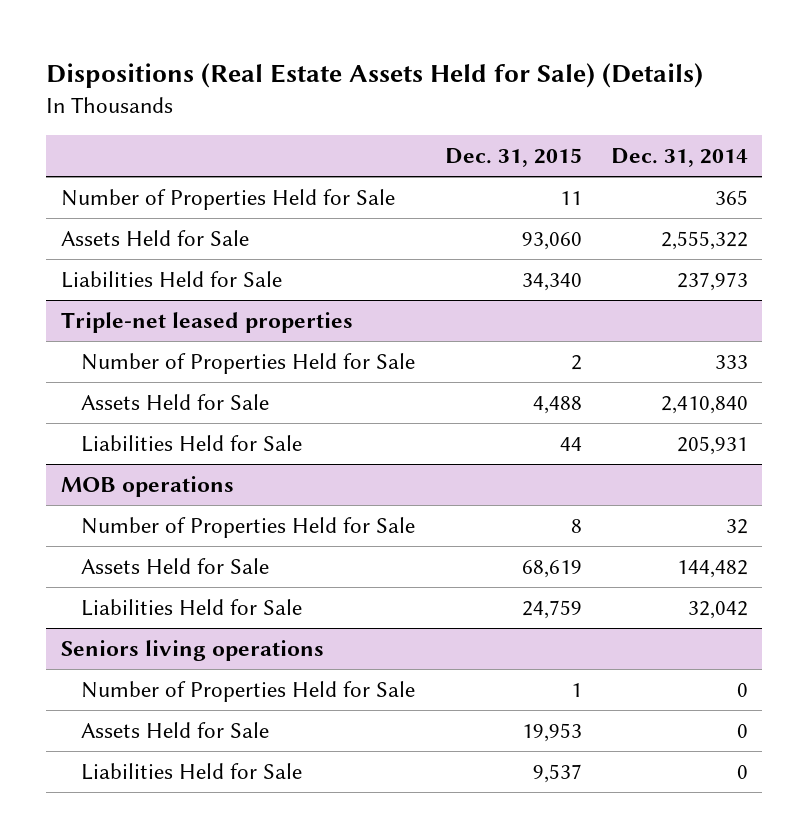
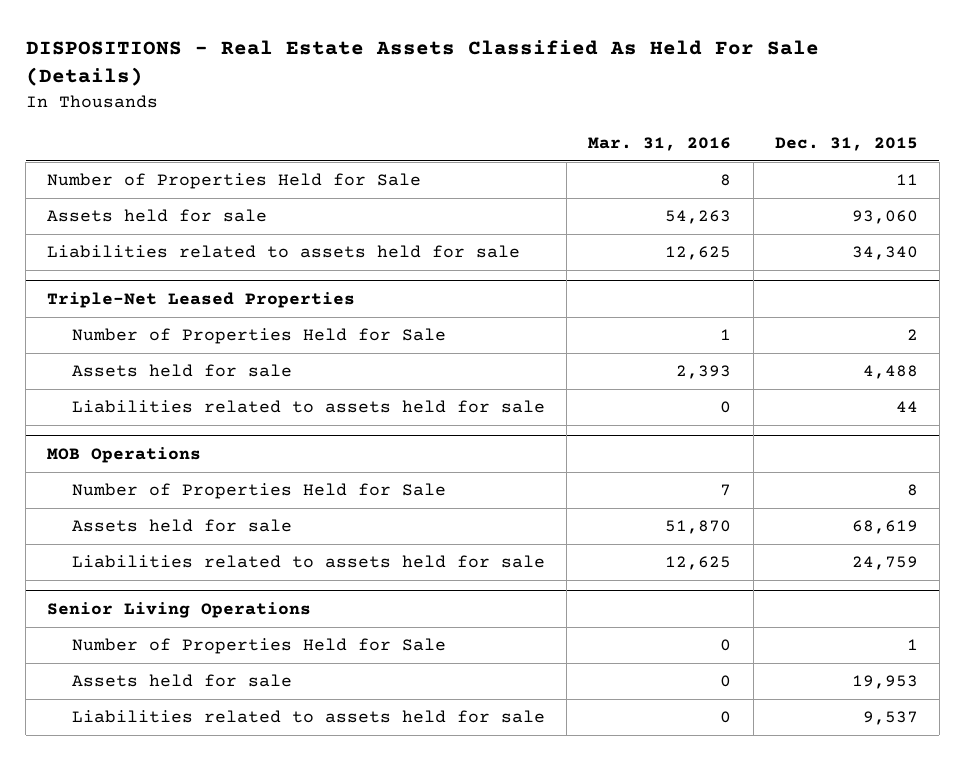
[45,62,703,88] Dispositions (Real Estate Assets Held for Sale) (Details) -> [25,39,819,87] DISPOSITIONS - Real Estate Assets Classified As Held For Sale (Details)
[610,148,748,168] Dec. 31, 2014 -> none
none -> [588,137,732,152] Mar. 31, 2016
[60,229,249,246] Assets Held for Sale -> [47,209,268,223] Assets held for sale
[60,270,282,288] Liabilities Held for Sale -> [47,245,521,259] Liabilities related to assets held for sale
[60,311,353,333] Triple-net leased properties -> [47,292,356,309] Triple-Net Leased Properties
[81,393,270,410] Assets Held for Sale -> [72,364,293,378] Assets held for sale
[81,434,303,452] Liabilities Held for Sale -> [72,400,546,414] Liabilities related to assets held for sale
[60,475,234,497] MOB operations -> [47,447,202,464] MOB Operations
[81,557,270,574] Assets Held for Sale -> [72,519,293,533] Assets held for sale
[81,598,303,616] Liabilities Held for Sale -> [72,555,546,569] Liabilities related to assets held for sale
[60,639,324,661] Seniors living operations -> [47,602,312,619] Senior Living Operations
[81,721,270,738] Assets Held for Sale -> [72,674,293,688] Assets held for sale
[81,762,303,780] Liabilities Held for Sale -> [72,710,546,724] Liabilities related to assets held for sale

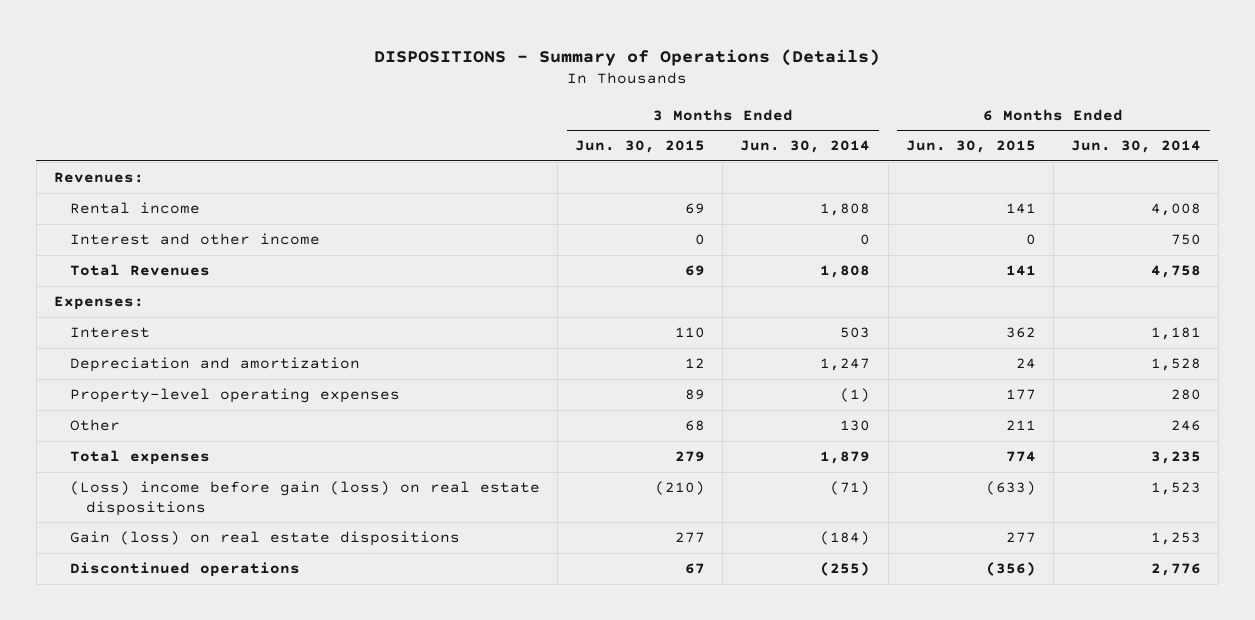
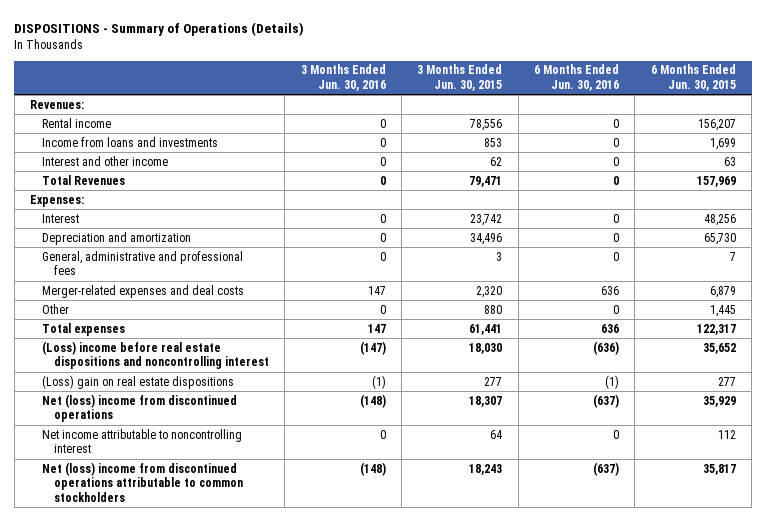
[740,140,871,154] Jun. 30, 2014 -> none
[1070,140,1201,154] Jun. 30, 2014 -> none
none -> [300,64,386,92] 3 Months Ended Jun. 30, 2016
none -> [534,64,620,92] 6 Months Ended Jun. 30, 2016
[685,203,706,215] 69 -> [470,118,503,131] 78,556
[1005,203,1036,215] 141 -> [697,118,736,131] 156,207
none -> [42,136,219,147] Income from loans and investments
[695,234,706,246] 0 -> [490,156,503,166] 62
[1025,234,1036,246] 0 -> [723,156,736,166] 63
[685,265,706,277] 69 -> [469,175,503,187] 79,471
[1005,265,1036,276] 141 -> [696,175,736,187] 157,969
[70,388,401,404] Property-level operating expenses -> none
[70,562,301,578] Discontinued operations -> none
[675,327,706,339] 110 -> [470,213,503,226] 23,742
[1005,327,1036,339] 362 -> [703,213,736,226] 48,256
[685,358,706,369] 12 -> [470,232,503,245] 34,496
[1015,358,1036,370] 24 -> [703,232,736,245] 65,730
none -> [42,250,244,276] General, administrative and professional fees
none -> [42,284,245,298] Merger-related expenses and deal costs
[685,420,706,432] 68 -> [484,304,503,314] 880
[1005,420,1036,431] 211 -> [709,304,736,317] 1,445
[675,451,706,463] 279 -> [469,323,503,335] 61,441
[1005,451,1036,463] 774 -> [696,323,736,335] 122,317
[70,481,541,516] (Loss) income before gain (loss) on real estate dispositions -> [42,340,270,370] (Loss) income before real estate dispositions and noncontrolling interest
[655,481,706,496] (210) -> [469,342,503,354] 18,030
[985,481,1036,496] (633) -> [702,342,736,354] 35,652
[70,531,461,547] Gain (loss) on real estate dispositions -> [42,374,235,389] (Loss) gain on real estate dispositions
none -> [42,393,238,423] Net (loss) income from discontinued operations
none -> [42,428,243,454] Net income attributable to noncontrolling interest
none -> [42,461,244,503] Net (loss) income from discontinued operations attributable to common stockholders

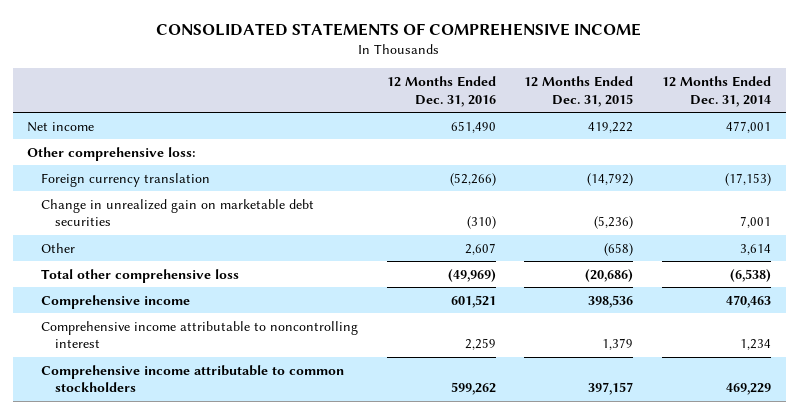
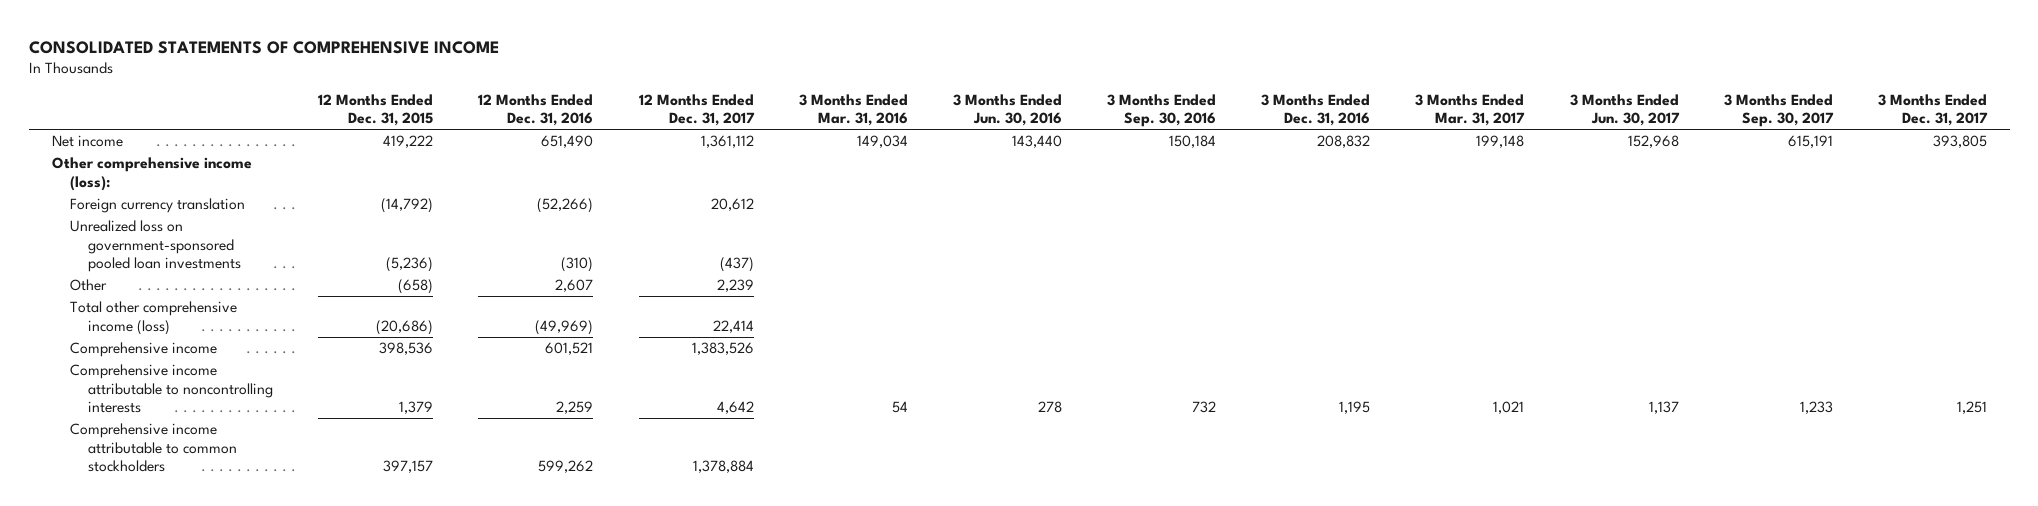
[662,76,772,107] 12 Months Ended Dec. 31, 2014 -> none
none -> [638,93,755,127] 12 Months Ended Dec. 31, 2017
none -> [798,93,908,127] 3 Months Ended Mar. 31, 2016
none -> [952,93,1062,127] 3 Months Ended Jun. 30, 2016
none -> [1107,93,1217,128] 3 Months Ended Sep. 30, 2016
none -> [1261,93,1371,127] 3 Months Ended Dec. 31, 2016
none -> [1415,93,1526,127] 3 Months Ended Mar. 31, 2017
none -> [1569,93,1680,127] 3 Months Ended Jun. 30, 2017
none -> [1723,93,1834,128] 3 Months Ended Sep. 30, 2017
none -> [1877,93,1988,127] 3 Months Ended Dec. 31, 2017
[27,146,197,161] Other comprehensive loss: -> [51,157,252,191] Other comprehensive income (loss):
[40,198,314,227] Change in unrealized gain on marketable debt securities -> [69,220,242,272] Unrealized loss on government-sponsored pooled loan investments
[40,268,239,283] Total other comprehensive loss -> [69,301,237,335] Total other comprehensive income (loss)
[40,320,358,349] Comprehensive income attributable to noncontrolling interest -> [69,364,274,413] Comprehensive income attributable to noncontrolling interests

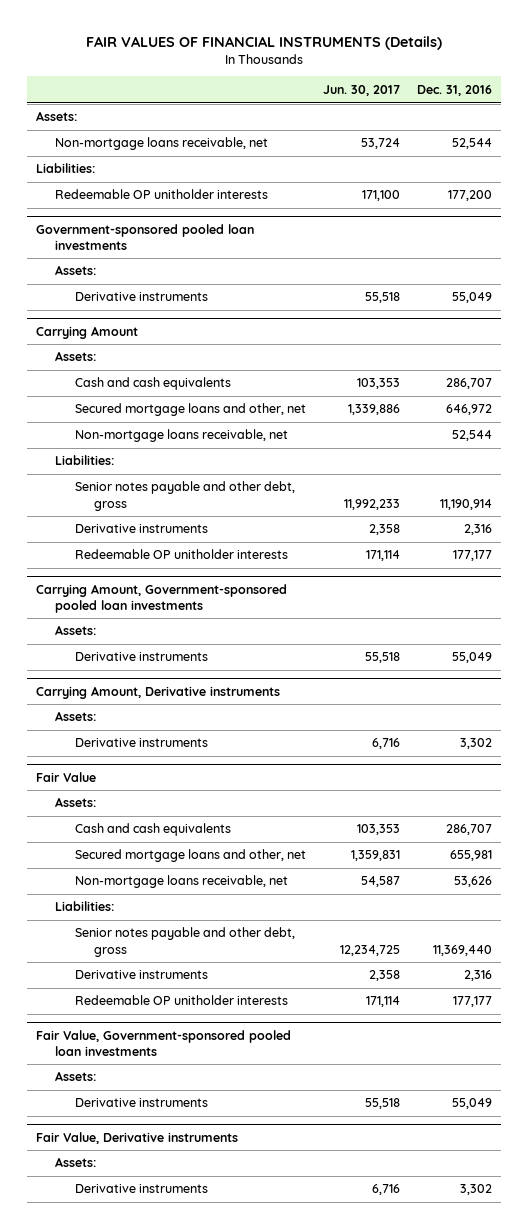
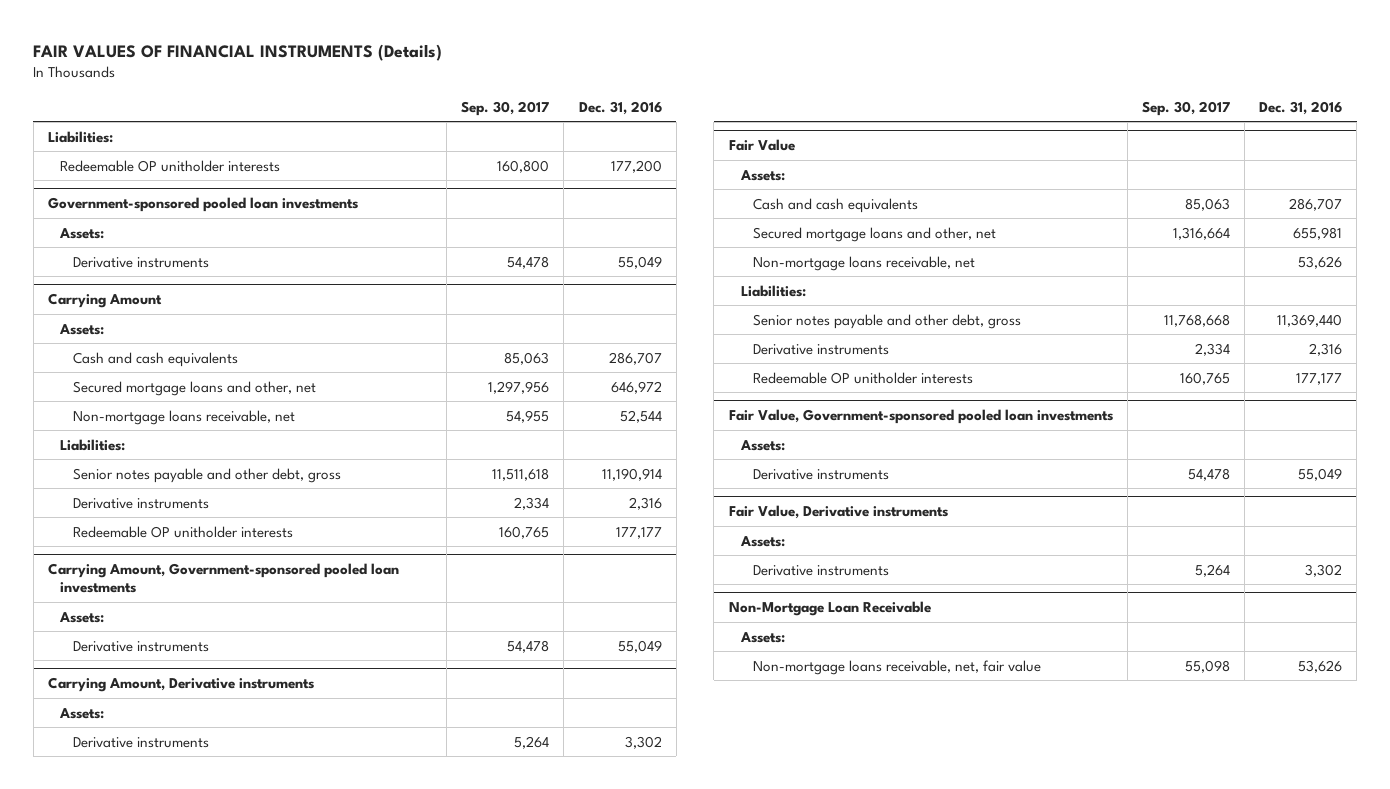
[322,84,400,96] Jun. 30, 2017 -> none
none -> [461,100,550,116] Sep. 30, 2017
[35,111,77,122] Assets: -> none
[55,137,269,151] Non-mortgage loans receivable, net -> none
none -> [728,601,931,617] Non-Mortgage Loan Receivable
none -> [739,631,785,643] Assets:
none -> [753,659,1042,675] Non-mortgage loans receivable, net, fair value

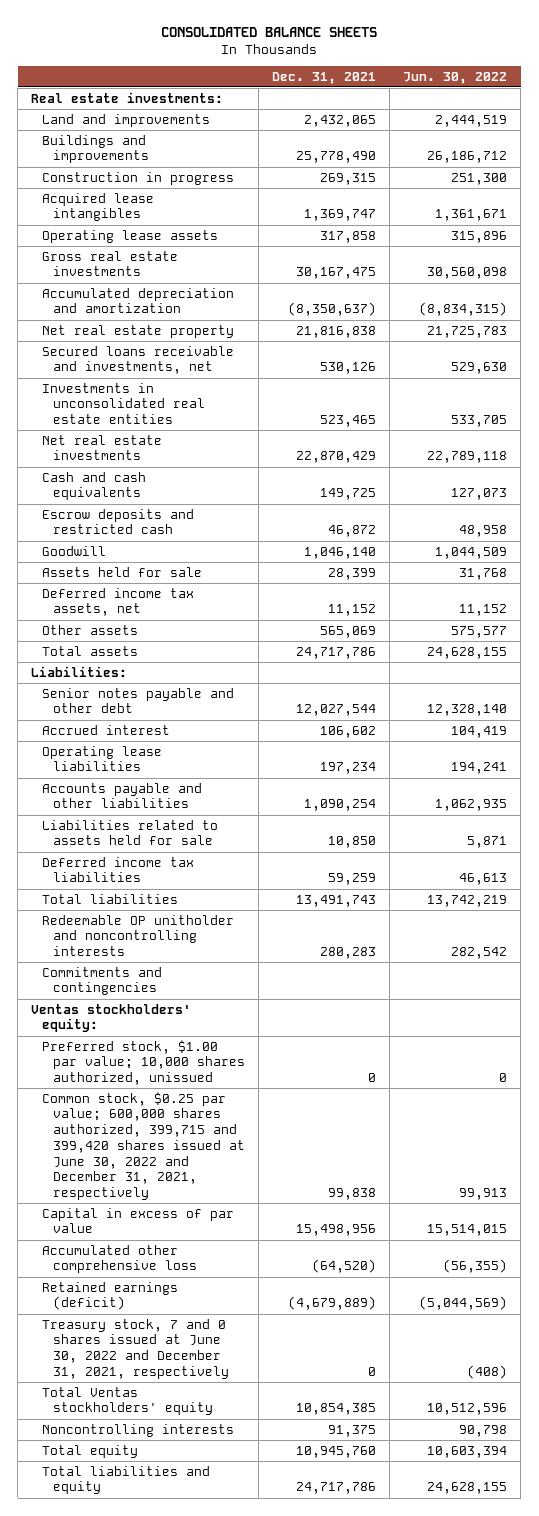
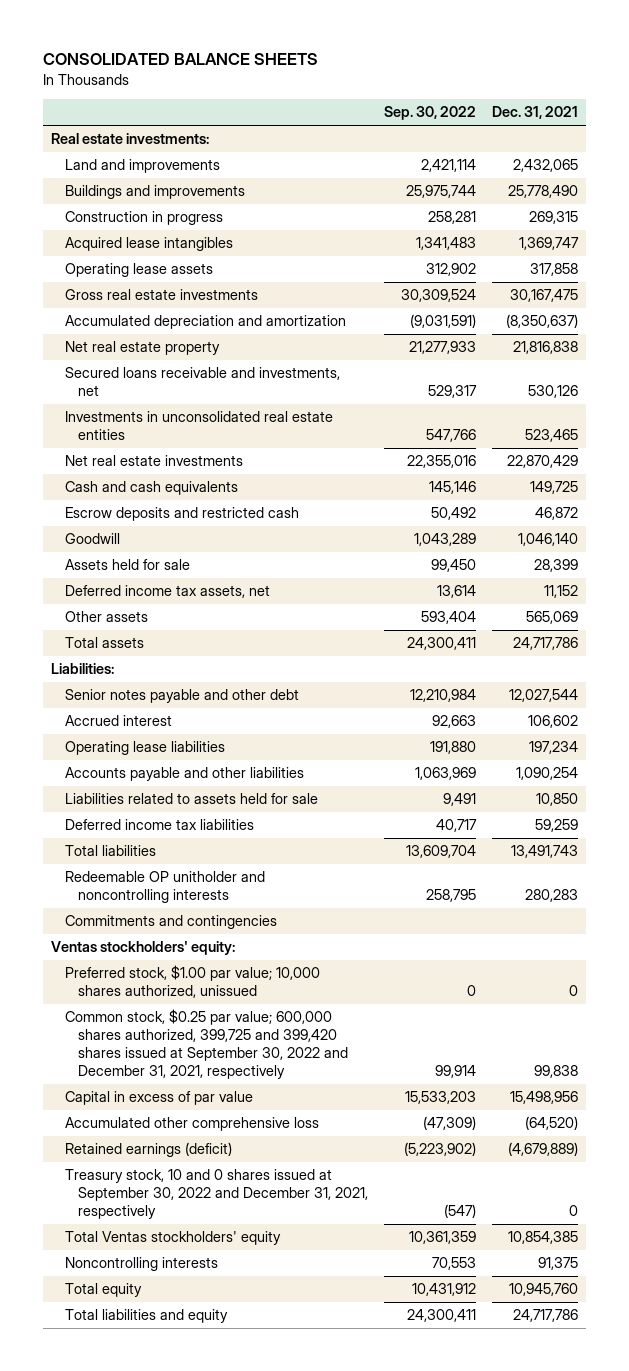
[403,71,508,84] Jun. 30, 2022 -> none
none -> [384,106,477,121] Sep. 30, 2022
[42,1091,246,1201] Common stock, $0.25 par value; 600,000 shares authorized, 399,715 and 399,420 shares issued at June 30, 2022 and December 31, 2021, respectively -> [64,1009,349,1080] Common stock, $0.25 par value; 600,000 shares authorized, 399,725 and 399,420 shares issued at September 30, 2022 and December 31, 2021, respectively
[42,1318,230,1379] Treasury stock, 7 and 0 shares issued at June 30, 2022 and December 31, 2021, respectively -> [64,1169,369,1220] Treasury stock, 10 and 0 shares issued at September 30, 2022 and December 31, 2021, respectively

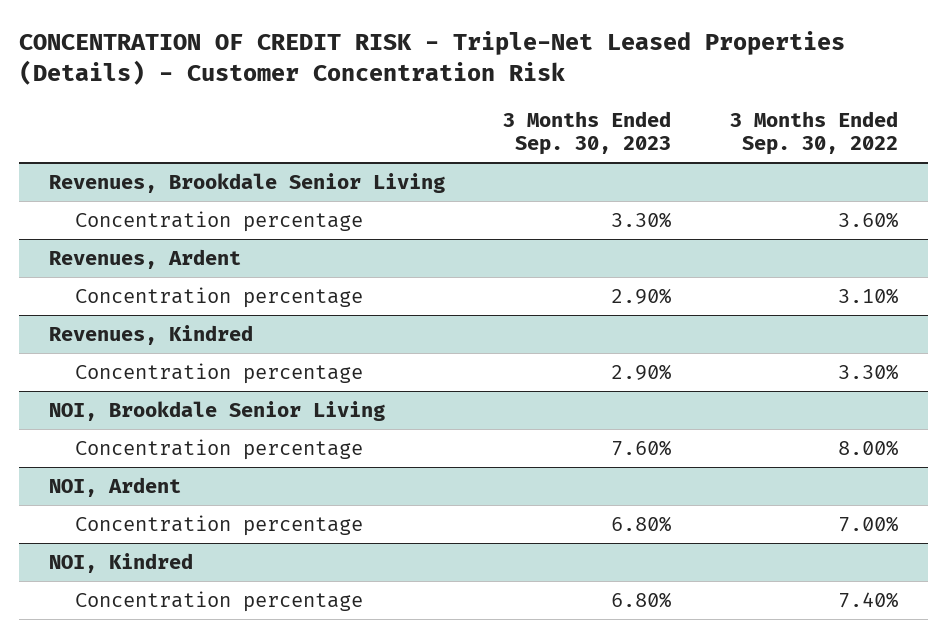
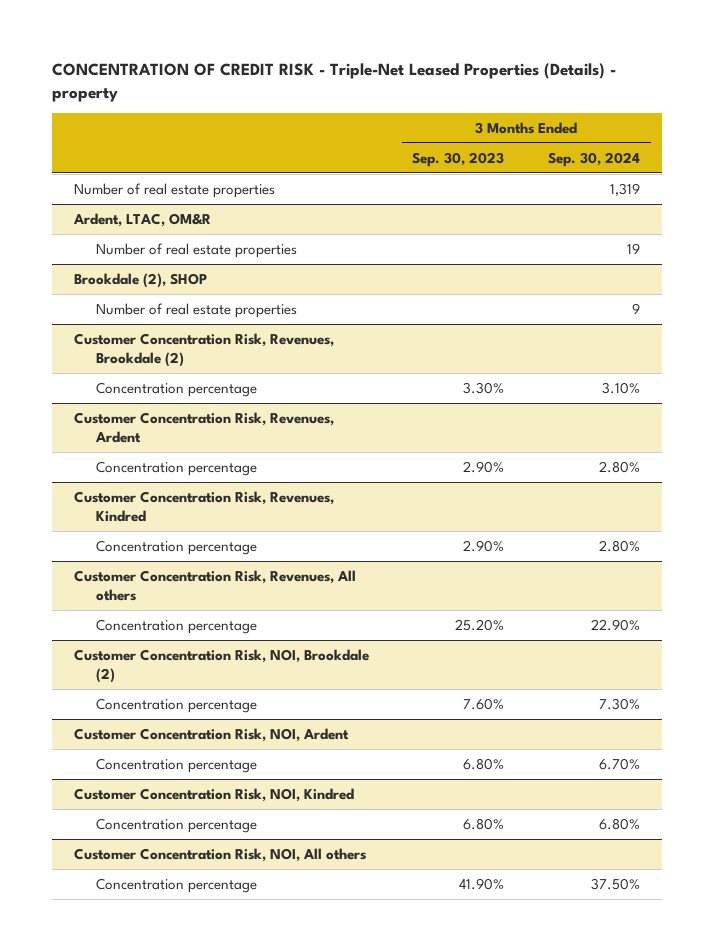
[19,31,846,85] CONCENTRATION OF CREDIT RISK - Triple-Net Leased Properties (Details) - Customer Concentration Risk -> [51,63,616,103] CONCENTRATION OF CREDIT RISK - Triple-Net Leased Properties (Details) - property
[730,110,899,156] 3 Months Ended Sep. 30, 2022 -> none
none -> [548,151,641,167] Sep. 30, 2024
[48,173,445,194] Revenues, Brookdale Senior Living -> none
none -> [73,182,275,198] Number of real estate properties
none -> [72,212,211,227] Ardent, LTAC, OM&R
none -> [95,242,297,258] Number of real estate properties
none -> [73,272,207,288] Brookdale (2), SHOP
none -> [95,302,297,318] Number of real estate properties
none -> [73,332,334,367] Customer Concentration Risk, Revenues, Brookdale (2)
[48,249,241,270] Revenues, Ardent -> none
none -> [73,411,334,443] Customer Concentration Risk, Revenues, Ardent
[48,325,253,346] Revenues, Kindred -> none
none -> [73,490,334,522] Customer Concentration Risk, Revenues, Kindred
[48,401,385,422] NOI, Brookdale Senior Living -> none
none -> [73,569,356,601] Customer Concentration Risk, Revenues, All others
none -> [95,618,257,634] Concentration percentage
none -> [73,648,369,683] Customer Concentration Risk, NOI, Brookdale (2)
[48,477,181,498] NOI, Ardent -> none
none -> [73,727,349,742] Customer Concentration Risk, NOI, Ardent
[48,553,193,574] NOI, Kindred -> none
none -> [73,787,354,802] Customer Concentration Risk, NOI, Kindred
none -> [73,847,366,862] Customer Concentration Risk, NOI, All others
none -> [95,877,257,893] Concentration percentage

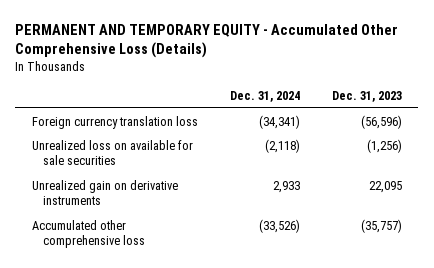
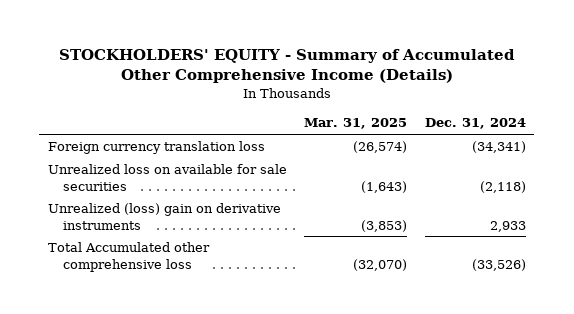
[15,23,399,58] PERMANENT AND TEMPORARY EQUITY - Accumulated Other Comprehensive Loss (Details) -> [58,48,515,84] STOCKHOLDERS' EQUITY - Summary of Accumulated Other Comprehensive Income (Details)
[332,90,403,102] Dec. 31, 2023 -> none
none -> [304,118,408,130] Mar. 31, 2025
[31,179,178,205] Unrealized gain on derivative instruments -> [48,203,282,230] Unrealized (loss) gain on derivative instruments
[31,219,146,248] Accumulated other comprehensive loss -> [48,242,211,272] Total Accumulated other comprehensive loss

